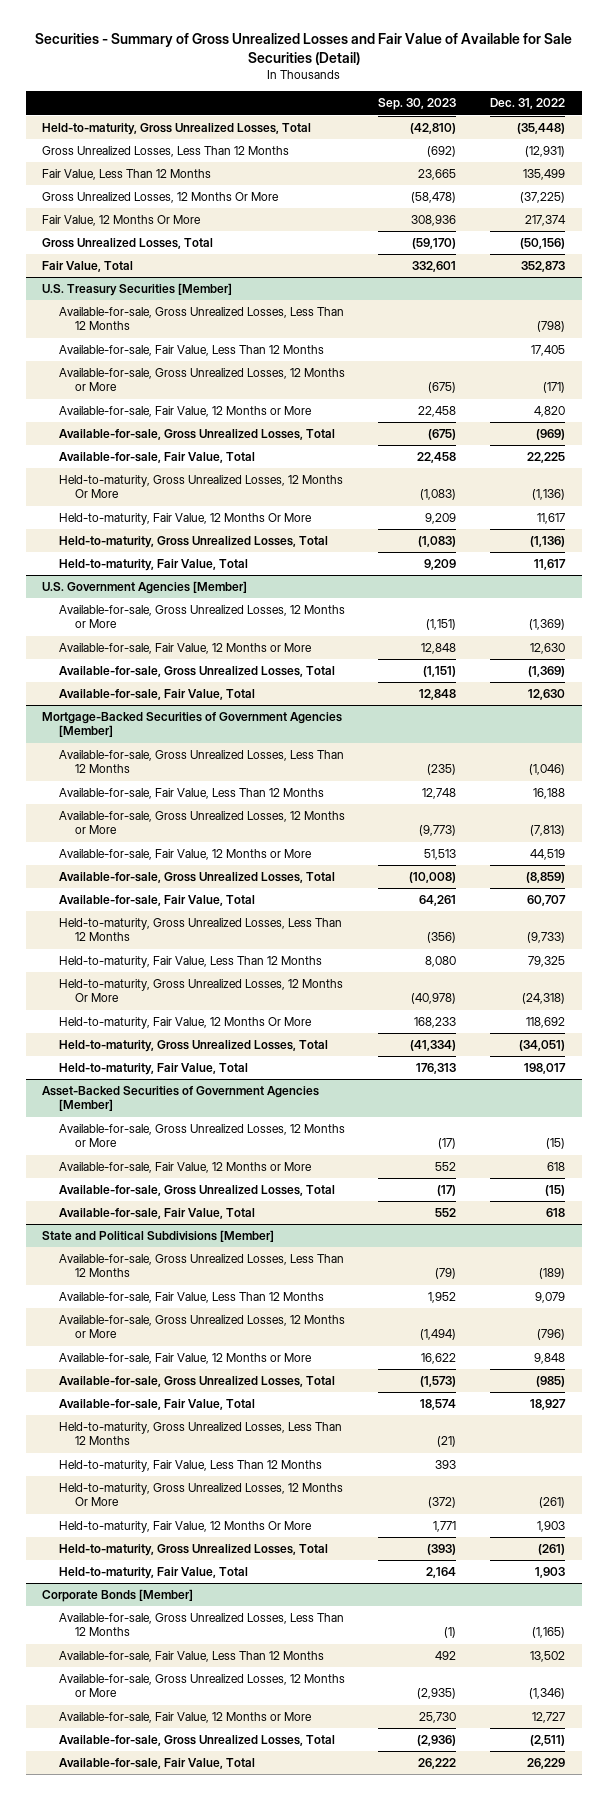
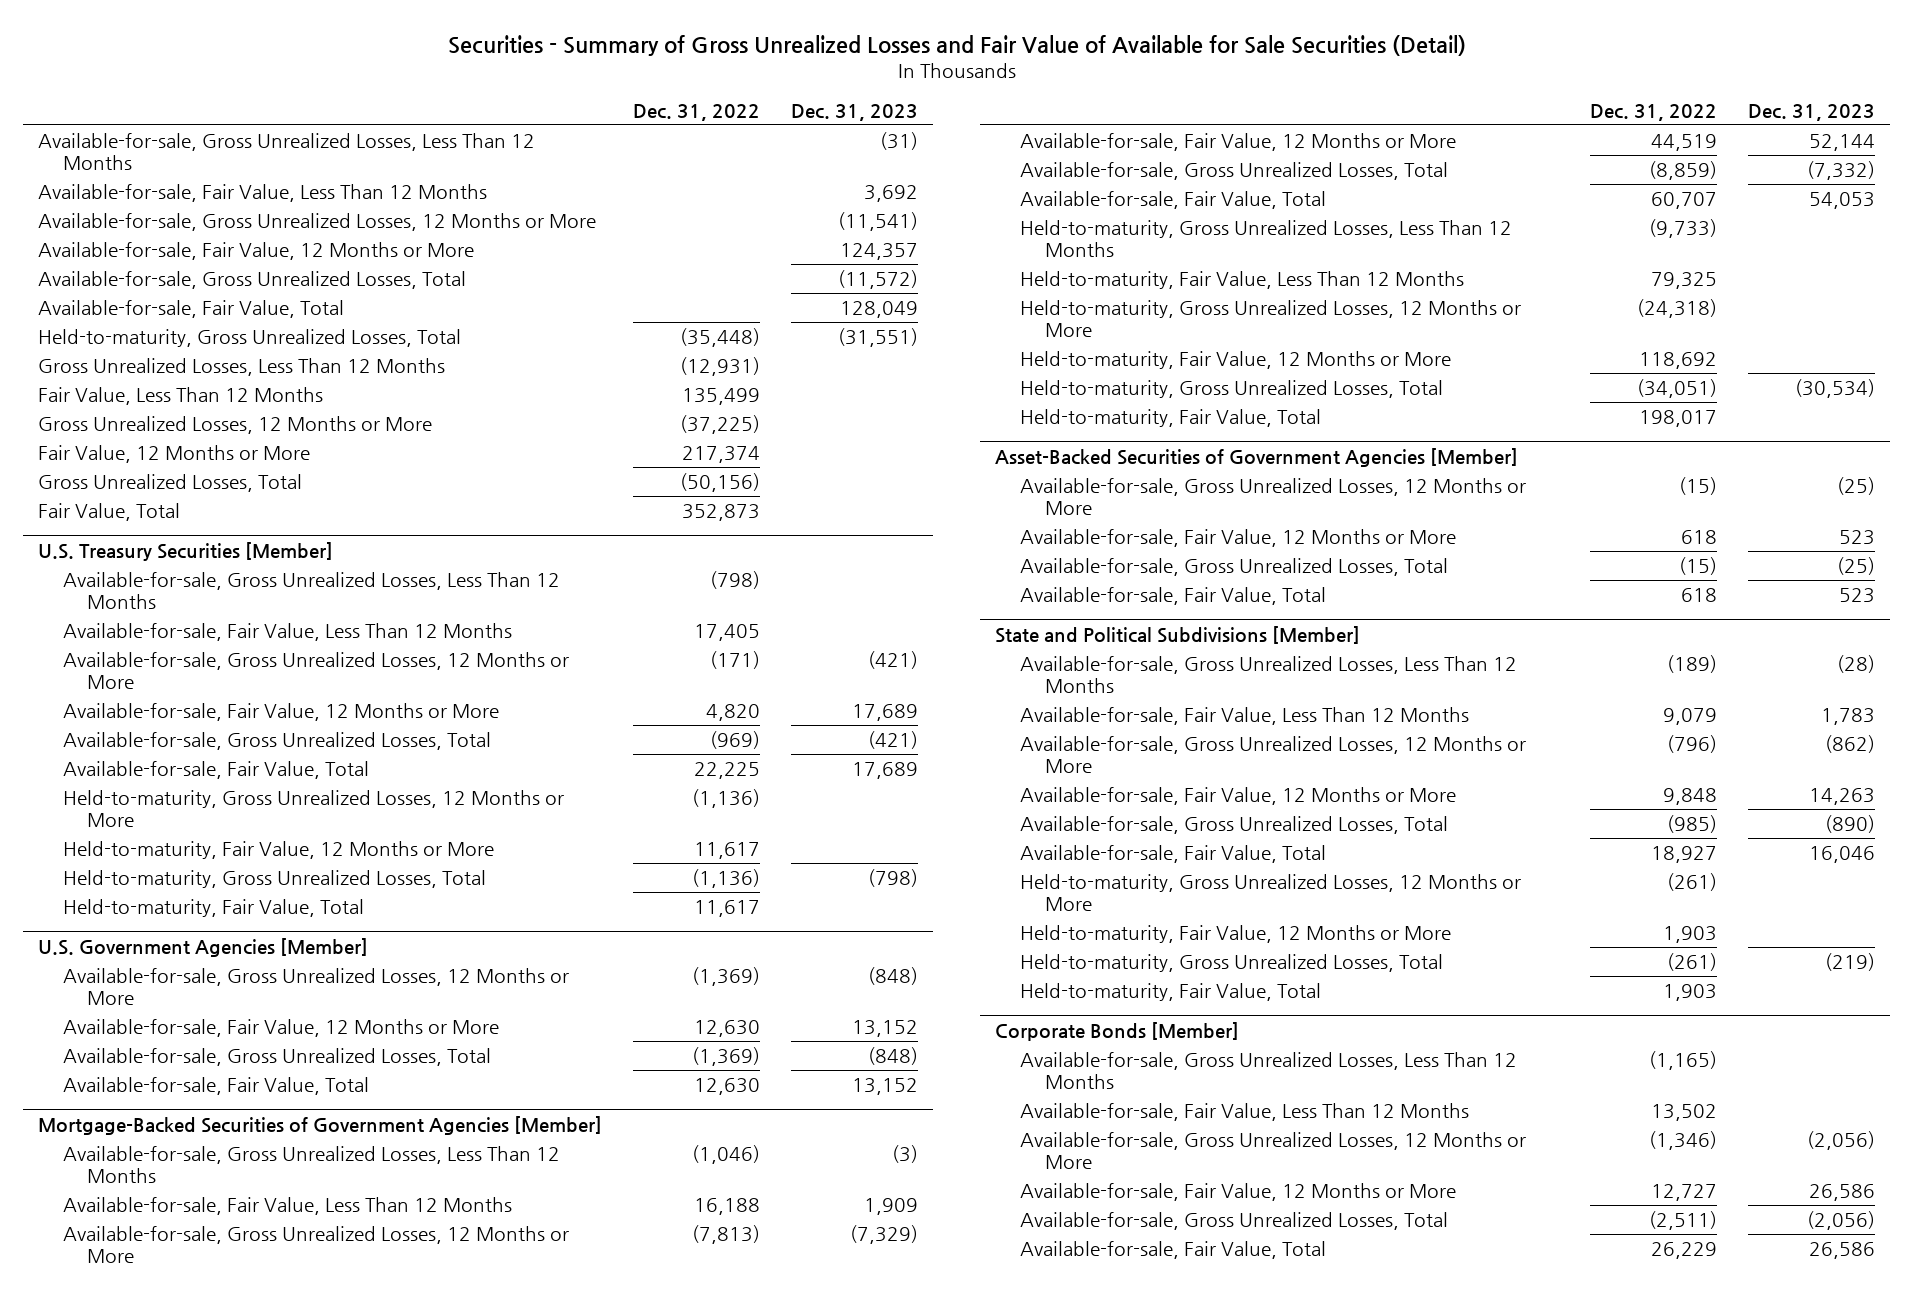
[378,98,457,111] Sep. 30, 2023 -> none
none -> [790,103,918,121] Dec. 31, 2023
none -> [38,133,536,171] Available-for-sale, Gross Unrealized Losses, Less Than 12 Months
none -> [38,184,488,203] Available-for-sale, Fair Value, Less Than 12 Months
none -> [38,213,597,232] Available-for-sale, Gross Unrealized Losses, 12 Months or More
none -> [38,242,475,261] Available-for-sale, Fair Value, 12 Months or More
none -> [38,271,467,290] Available-for-sale, Gross Unrealized Losses, Total
none -> [38,300,345,319] Available-for-sale, Fair Value, Total
[42,192,280,204] Gross Unrealized Losses, 12 Months Or More -> [38,416,433,435] Gross Unrealized Losses, 12 Months or More
[42,215,202,227] Fair Value, 12 Months Or More -> [38,445,311,464] Fair Value, 12 Months or More
[58,475,343,499] Held-to-maturity, Gross Unrealized Losses, 12 Months Or More -> [62,790,564,828] Held-to-maturity, Gross Unrealized Losses, 12 Months or More
[58,513,312,526] Held-to-maturity, Fair Value, 12 Months Or More -> [62,841,494,860] Held-to-maturity, Fair Value, 12 Months or More
[58,979,343,1003] Held-to-maturity, Gross Unrealized Losses, 12 Months Or More -> [1019,300,1521,338] Held-to-maturity, Gross Unrealized Losses, 12 Months or More
[58,1017,312,1030] Held-to-maturity, Fair Value, 12 Months Or More -> [1019,351,1451,370] Held-to-maturity, Fair Value, 12 Months or More
[58,1422,342,1446] Held-to-maturity, Gross Unrealized Losses, Less Than 12 Months -> none
[58,1460,322,1473] Held-to-maturity, Fair Value, Less Than 12 Months -> none
[58,1483,343,1507] Held-to-maturity, Gross Unrealized Losses, 12 Months Or More -> [1019,874,1521,912] Held-to-maturity, Gross Unrealized Losses, 12 Months or More
[58,1521,312,1534] Held-to-maturity, Fair Value, 12 Months Or More -> [1019,925,1451,944] Held-to-maturity, Fair Value, 12 Months or More

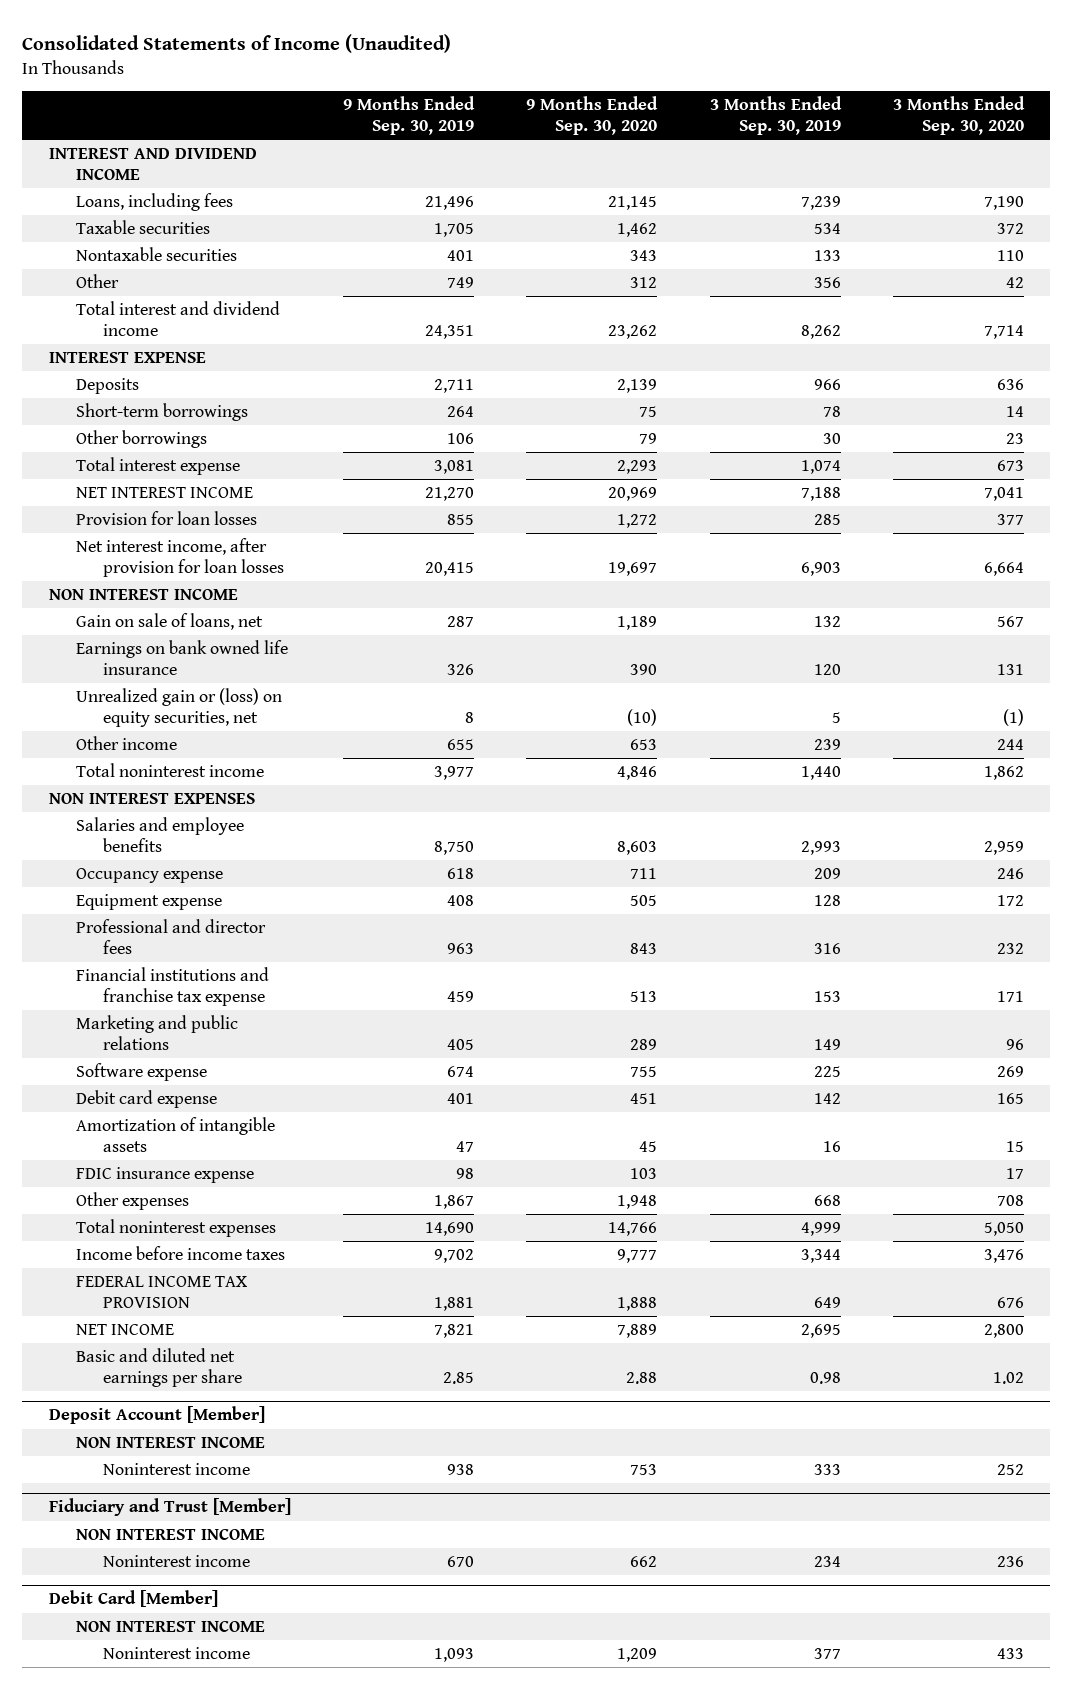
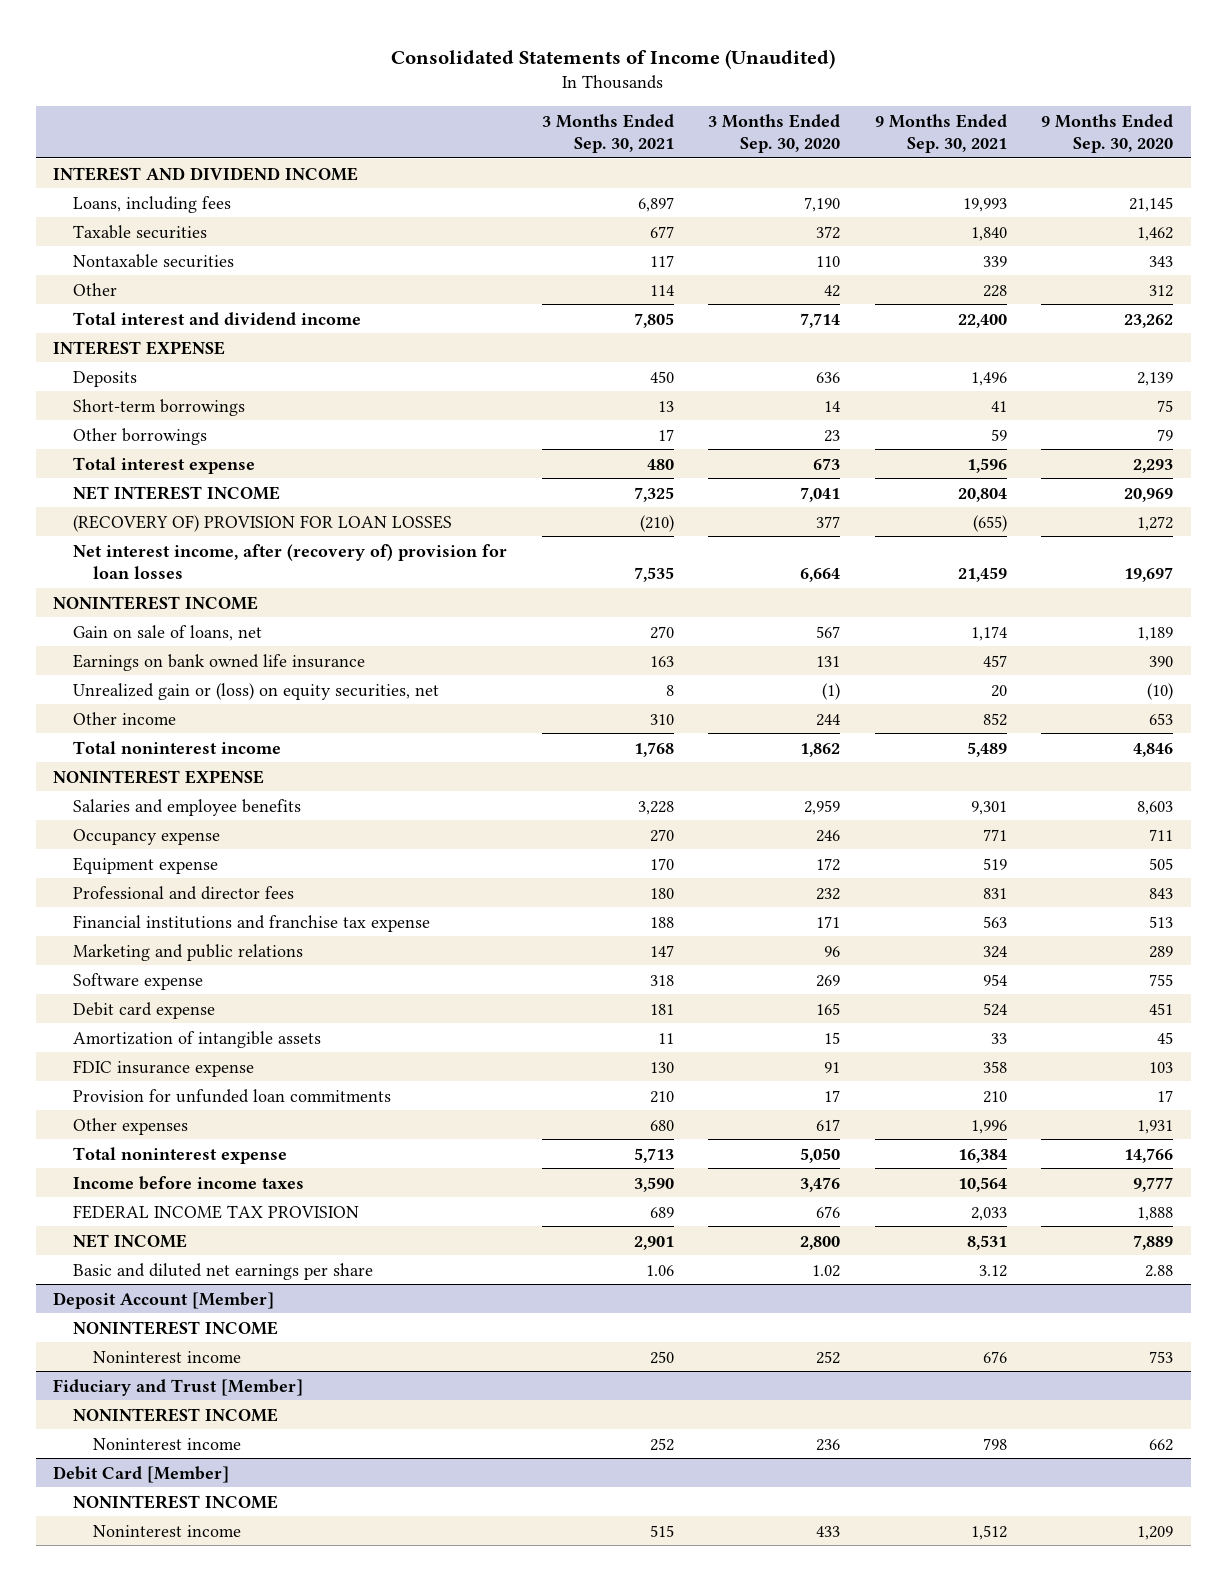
[343,96,476,135] 9 Months Ended Sep. 30, 2019 -> none
[709,96,842,135] 3 Months Ended Sep. 30, 2019 -> none
none -> [541,113,674,154] 3 Months Ended Sep. 30, 2021
none -> [874,113,1007,154] 9 Months Ended Sep. 30, 2021
[75,511,257,526] Provision for loan losses -> [73,514,453,532] (RECOVERY OF) PROVISION FOR LOAN LOSSES
[75,538,285,577] Net interest income, after provision for loan losses -> [73,543,508,579] Net interest income, after (recovery of) provision for loan losses
[48,589,238,601] NON INTEREST INCOME -> [53,595,259,610] NONINTEREST INCOME
[48,793,255,805] NON INTEREST EXPENSES -> [53,769,265,784] NONINTEREST EXPENSE
[1006,1168,1025,1180] 17 -> [824,1061,841,1073] 91
none -> [73,1088,392,1103] Provision for unfunded loan commitments
[617,1195,658,1210] 1,948 -> [1137,1119,1174,1134] 1,931
[997,1195,1025,1207] 708 -> [816,1118,841,1131] 617
[75,1219,276,1238] Total noninterest expenses -> [73,1146,288,1164] Total noninterest expense
[75,1437,265,1449] NON INTEREST INCOME -> [73,1320,279,1335] NONINTEREST INCOME
[75,1529,265,1541] NON INTEREST INCOME -> [73,1407,279,1422] NONINTEREST INCOME
[75,1621,265,1633] NON INTEREST INCOME -> [73,1494,279,1509] NONINTEREST INCOME

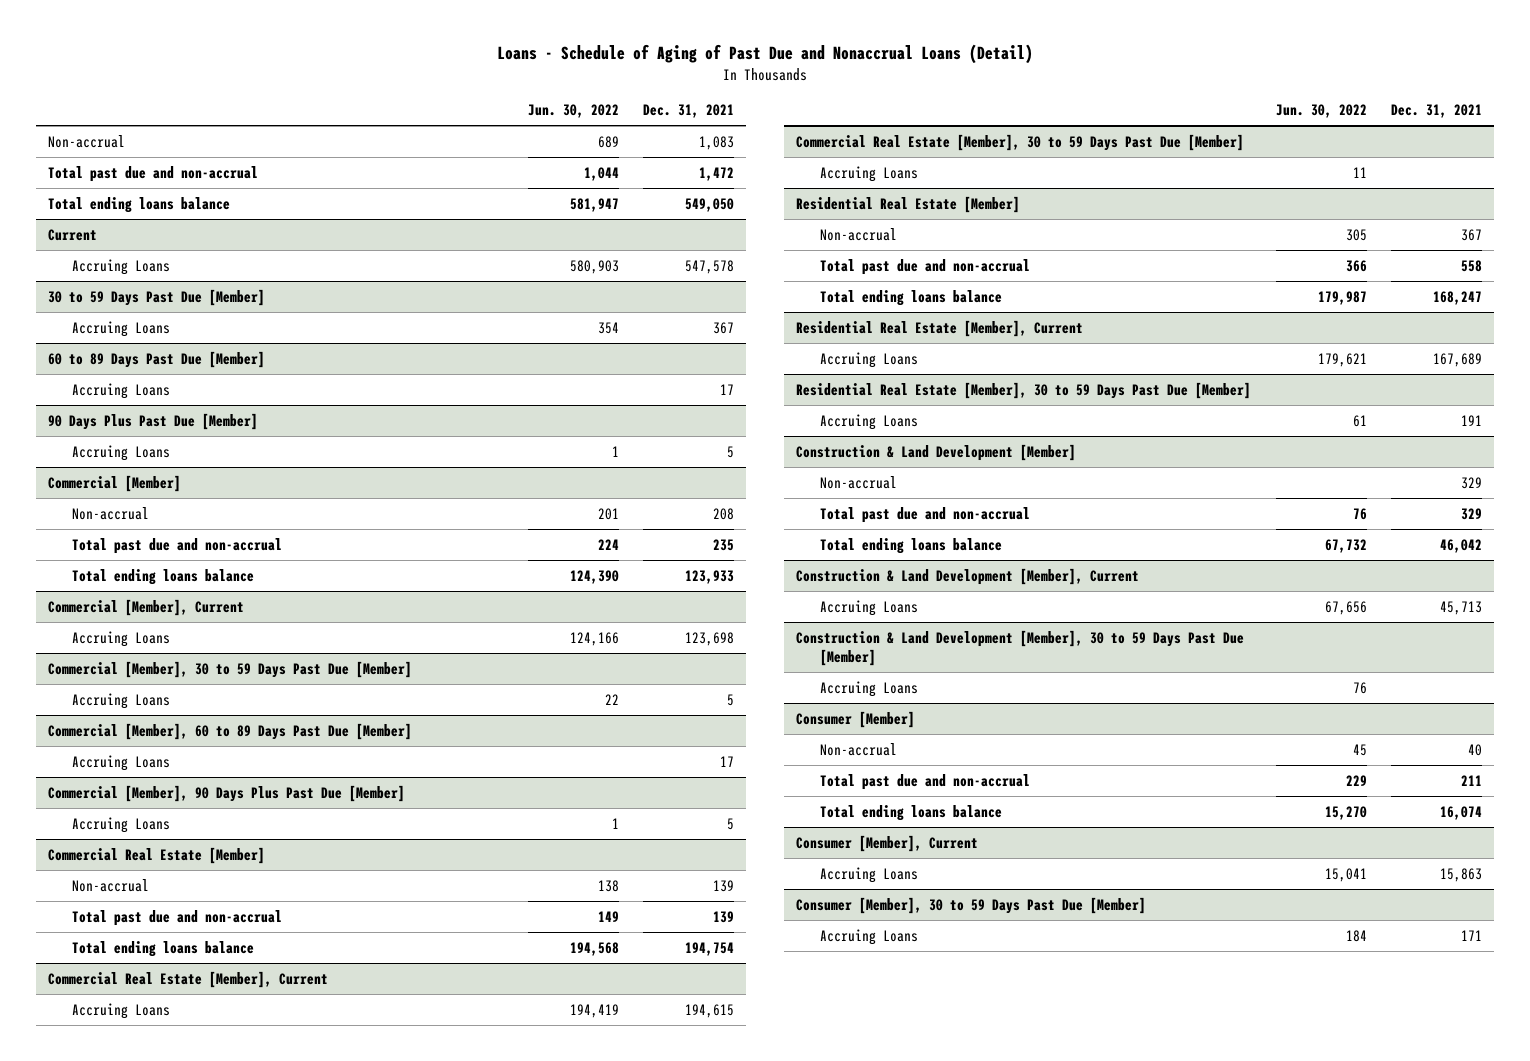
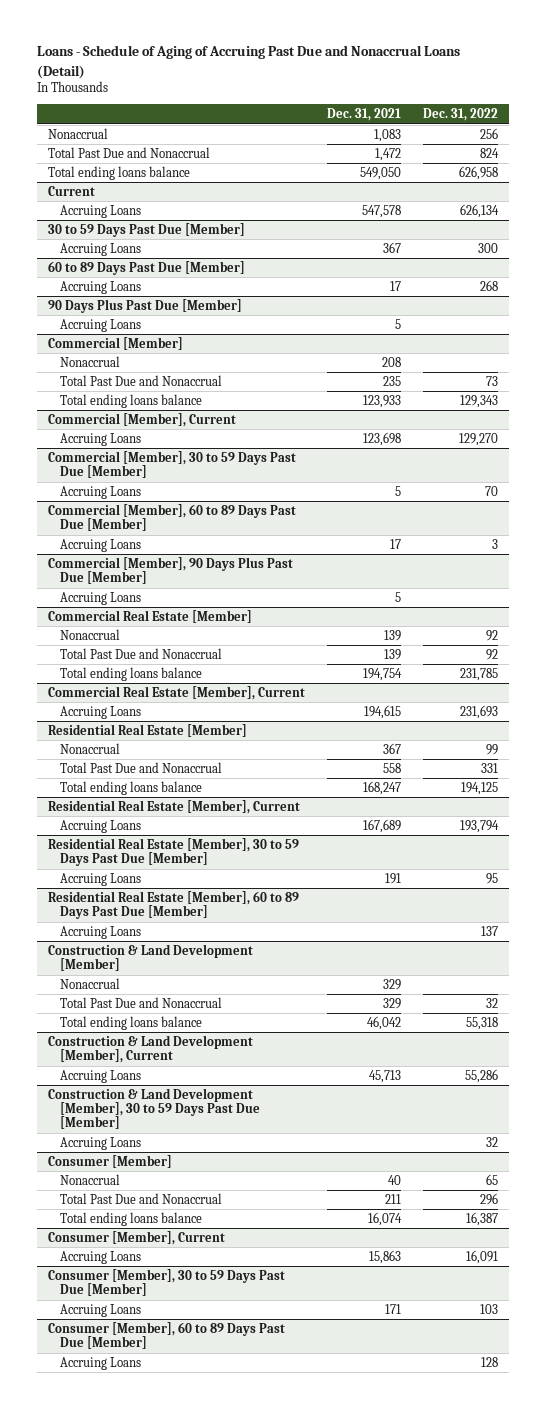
[497,44,1034,65] Loans - Schedule of Aging of Past Due and Nonaccrual Loans (Detail) -> [37,45,461,79] Loans - Schedule of Aging of Accruing Past Due and Nonaccrual Loans (Detail)
[527,104,619,119] Jun. 30, 2022 -> none
none -> [423,108,499,122] Dec. 31, 2022
[48,134,126,148] Non-accrual -> [48,127,109,139] Nonaccrual
[48,165,259,182] Total past due and non-accrual -> [48,146,211,158] Total Past Due and Nonaccrual
[72,506,150,520] Non-accrual -> [59,355,120,367] Nonaccrual
[72,537,283,554] Total past due and non-accrual -> [59,374,222,386] Total Past Due and Nonaccrual
[72,878,150,892] Non-accrual -> [59,628,120,640] Nonaccrual
[72,909,283,926] Total past due and non-accrual -> [59,647,222,659] Total Past Due and Nonaccrual
[796,133,1245,151] Commercial Real Estate [Member], 30 to 59 Days Past Due [Member] -> none
[819,165,918,182] Accruing Loans -> none
[819,227,897,241] Non-accrual -> [59,742,120,754] Nonaccrual
[819,258,1030,275] Total past due and non-accrual -> [59,761,222,773] Total Past Due and Nonaccrual
none -> [48,890,300,920] Residential Real Estate [Member], 60 to 89 Days Past Due [Member]
none -> [59,925,141,939] Accruing Loans
[819,475,897,489] Non-accrual -> [59,977,120,989] Nonaccrual
[819,506,1030,523] Total past due and non-accrual -> [59,996,222,1008] Total Past Due and Nonaccrual
[819,742,897,756] Non-accrual -> [59,1173,120,1185] Nonaccrual
[819,773,1030,790] Total past due and non-accrual -> [59,1192,222,1204] Total Past Due and Nonaccrual
none -> [48,1321,286,1350] Consumer [Member], 60 to 89 Days Past Due [Member]
none -> [59,1356,141,1370] Accruing Loans

